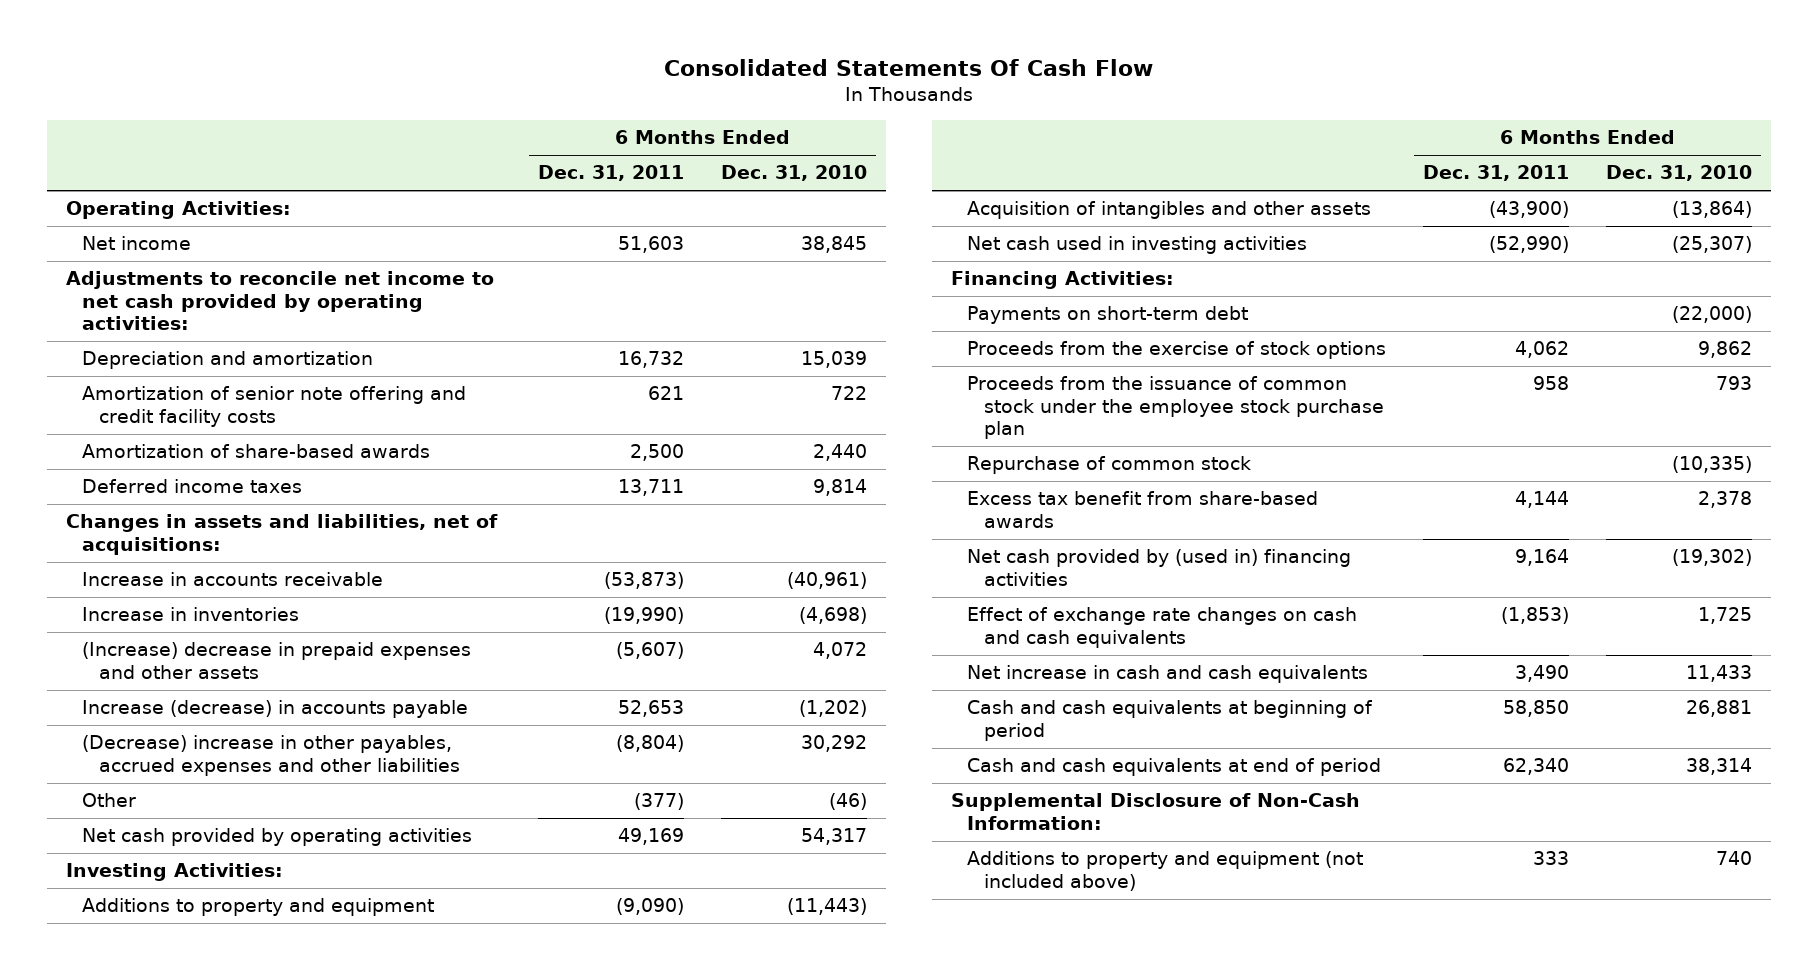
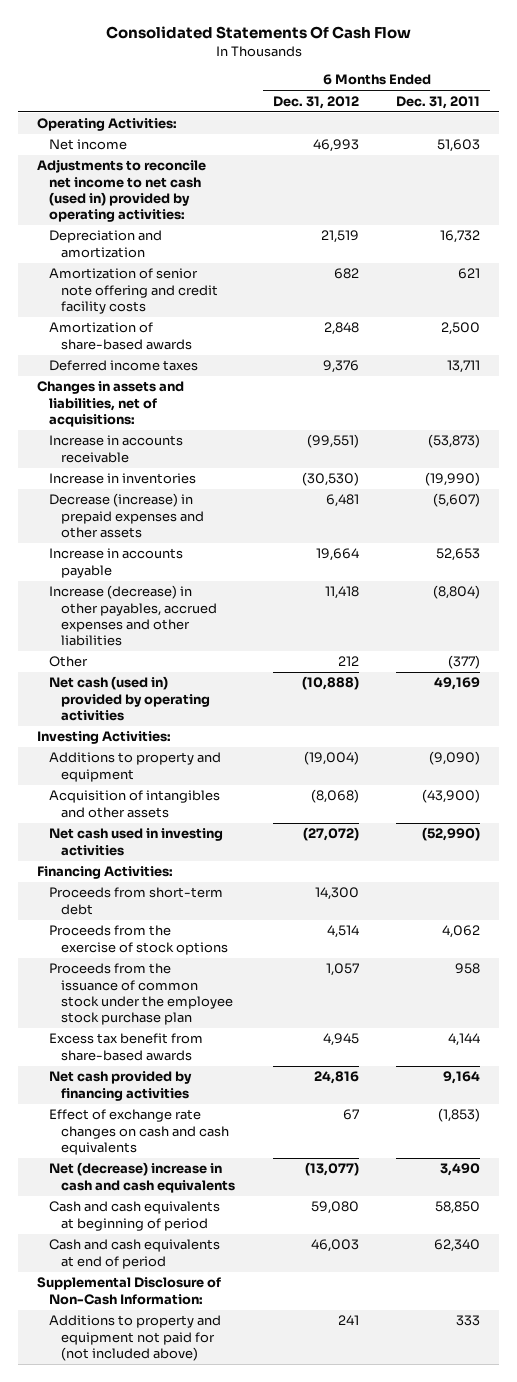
[721,165,868,182] Dec. 31, 2010 -> none
none -> [272,95,359,109] Dec. 31, 2012
[65,271,494,331] Adjustments to reconcile net income to net cash provided by operating activities: -> [36,159,206,223] Adjustments to reconcile net income to net cash (used in) provided by operating activities:
[82,642,472,679] (Increase) decrease in prepaid expenses and other assets -> [48,493,204,538] Decrease (increase) in prepaid expenses and other assets
[82,700,469,719] Increase (decrease) in accounts payable -> [48,548,183,578] Increase in accounts payable
[82,735,460,776] (Decrease) increase in other payables, accrued expenses and other liabilities -> [48,585,217,647] Increase (decrease) in other payables, accrued expenses and other liabilities
[82,828,473,847] Net cash provided by operating activities -> [48,676,210,721] Net cash (used in) provided by operating activities
[967,306,1249,325] Payments on short-term debt -> none
none -> [48,887,223,915] Proceeds from short-term debt
[967,456,1252,475] Repurchase of common stock -> none
[967,549,1352,586] Net cash provided by (used in) financing activities -> [48,1071,192,1101] Net cash provided by financing activities
[967,665,1369,684] Net increase in cash and cash equivalents -> [48,1162,235,1193] Net (decrease) increase in cash and cash equivalents
[967,851,1364,891] Additions to property and equipment (not included above) -> [48,1315,221,1361] Additions to property and equipment not paid for (not included above)

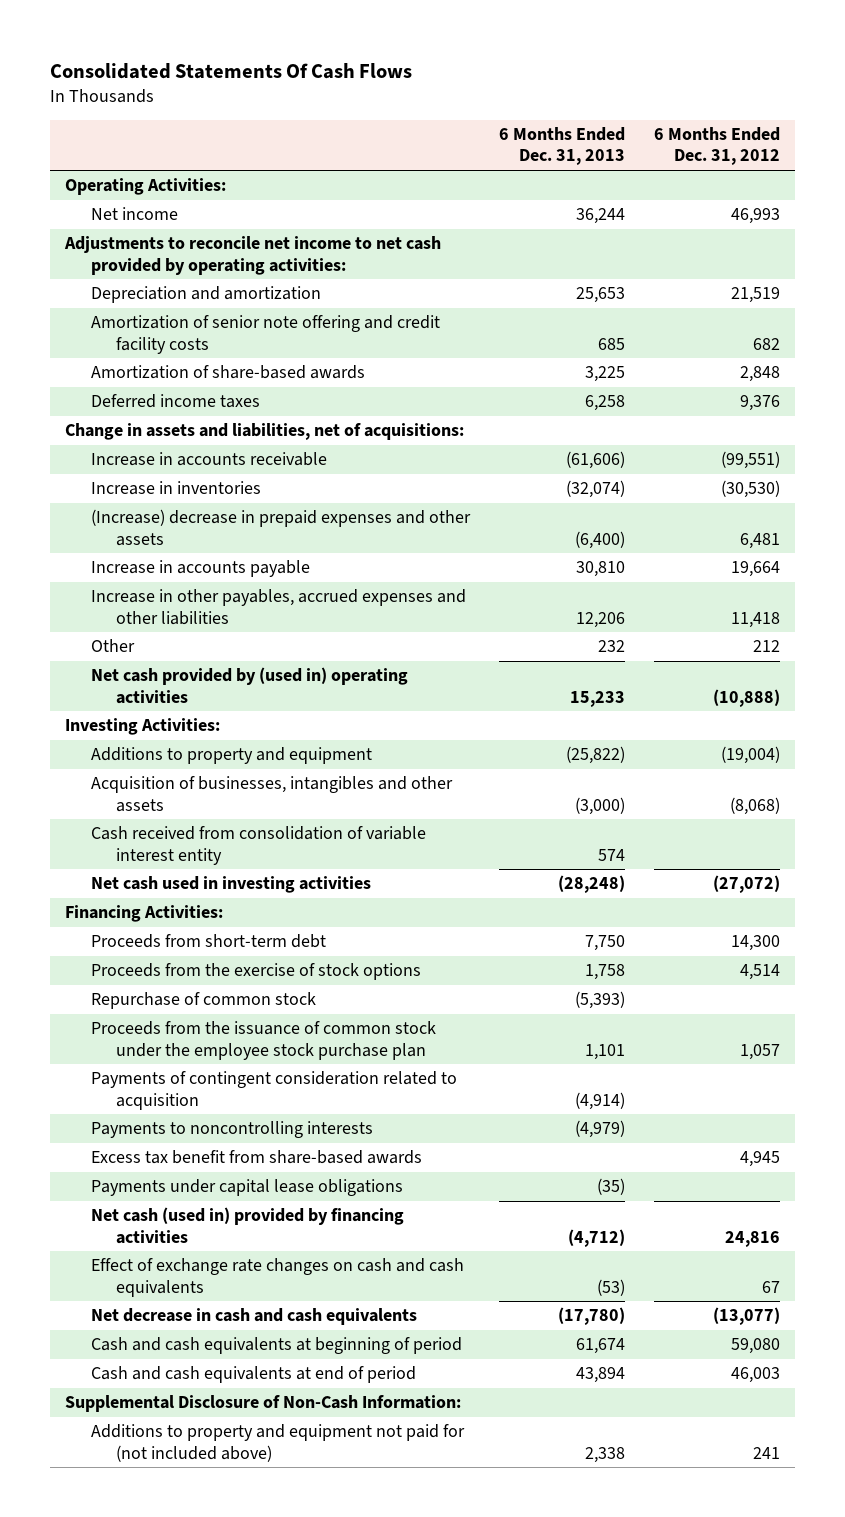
[105,26,411,40] Consolidated Statements Of Cash Flow -> [50,62,413,79] Consolidated Statements Of Cash Flows
[396,95,481,109] Dec. 31, 2011 -> none
none -> [498,127,625,166] 6 Months Ended Dec. 31, 2013
[36,159,206,223] Adjustments to reconcile net income to net cash (used in) provided by operating activities: -> [63,236,441,275] Adjustments to reconcile net income to net cash provided by operating activities:
[36,381,184,427] Changes in assets and liabilities, net of acquisitions: -> [64,423,464,441] Change in assets and liabilities, net of acquisitions:
[48,493,204,538] Decrease (increase) in prepaid expenses and other assets -> [90,509,471,546] (Increase) decrease in prepaid expenses and other assets
[48,585,217,647] Increase (decrease) in other payables, accrued expenses and other liabilities -> [90,589,466,625] Increase in other payables, accrued expenses and other liabilities
[48,676,210,721] Net cash (used in) provided by operating activities -> [90,667,408,704] Net cash provided by (used in) operating activities
[48,790,220,818] Acquisition of intangibles and other assets -> [90,776,453,812] Acquisition of businesses, intangibles and other assets
none -> [90,826,426,865] Cash received from consolidation of variable interest entity
none -> [90,992,316,1010] Repurchase of common stock
none -> [90,1071,457,1110] Payments of contingent consideration related to acquisition
none -> [90,1121,373,1139] Payments to noncontrolling interests
none -> [90,1179,403,1197] Payments under capital lease obligations
[48,1071,192,1101] Net cash provided by financing activities -> [90,1207,404,1244] Net cash (used in) provided by financing activities
[48,1162,235,1193] Net (decrease) increase in cash and cash equivalents -> [90,1308,417,1326] Net decrease in cash and cash equivalents

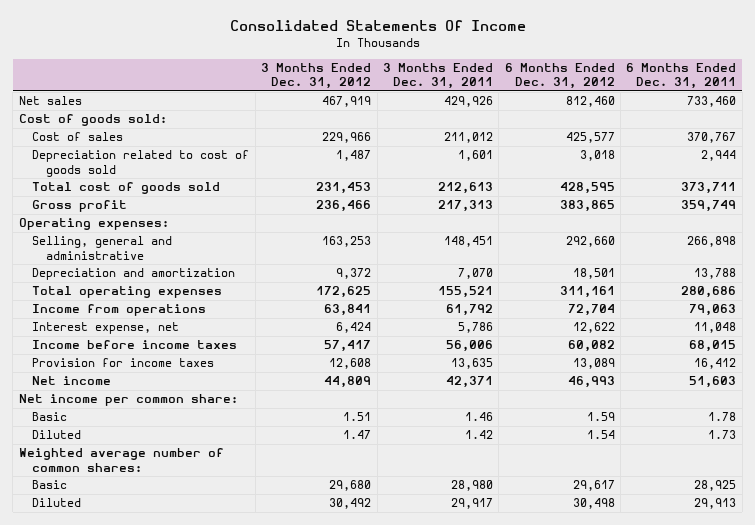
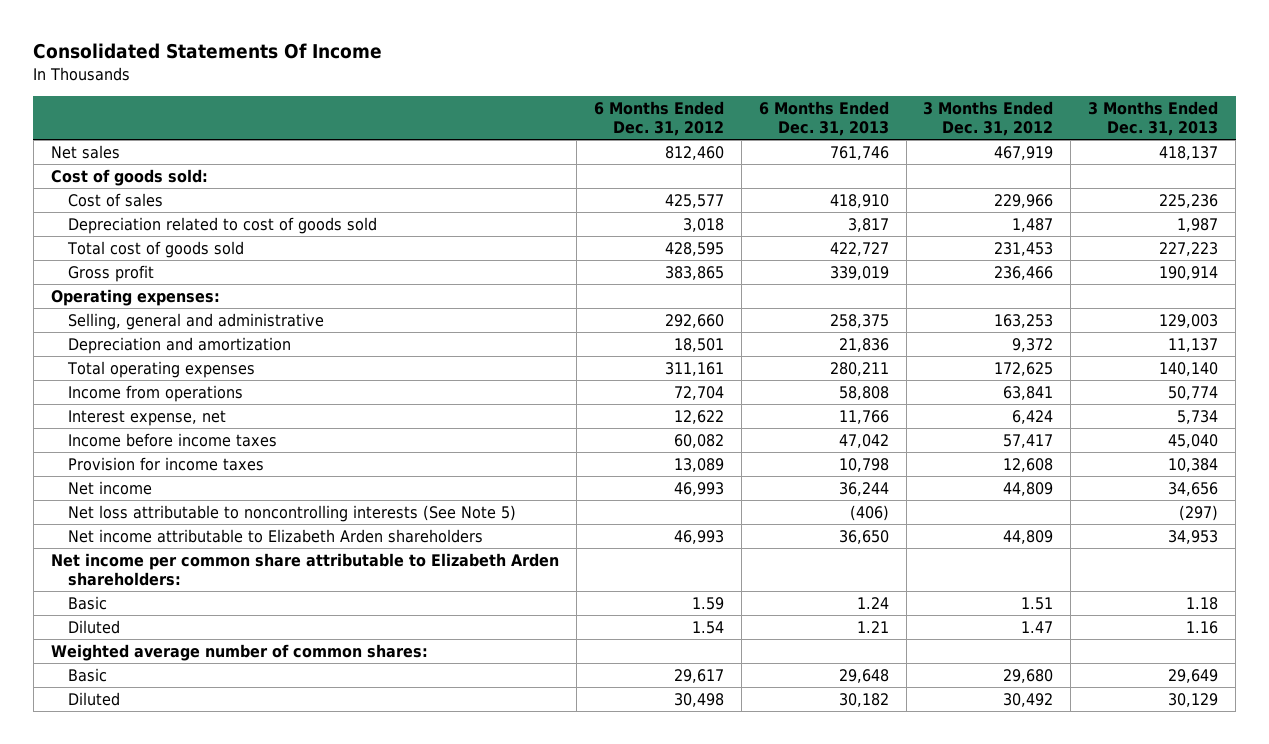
[382,62,493,90] 3 Months Ended Dec. 31, 2011 -> none
[626,62,737,90] 6 Months Ended Dec. 31, 2011 -> none
none -> [758,100,889,136] 6 Months Ended Dec. 31, 2013
none -> [1088,100,1219,136] 3 Months Ended Dec. 31, 2013
none -> [68,505,517,523] Net loss attributable to noncontrolling interests (See Note 5)
none -> [68,529,484,544] Net income attributable to Elizabeth Arden shareholders
[18,394,238,407] Net income per common share: -> [50,553,559,587] Net income per common share attributable to Elizabeth Arden shareholders:

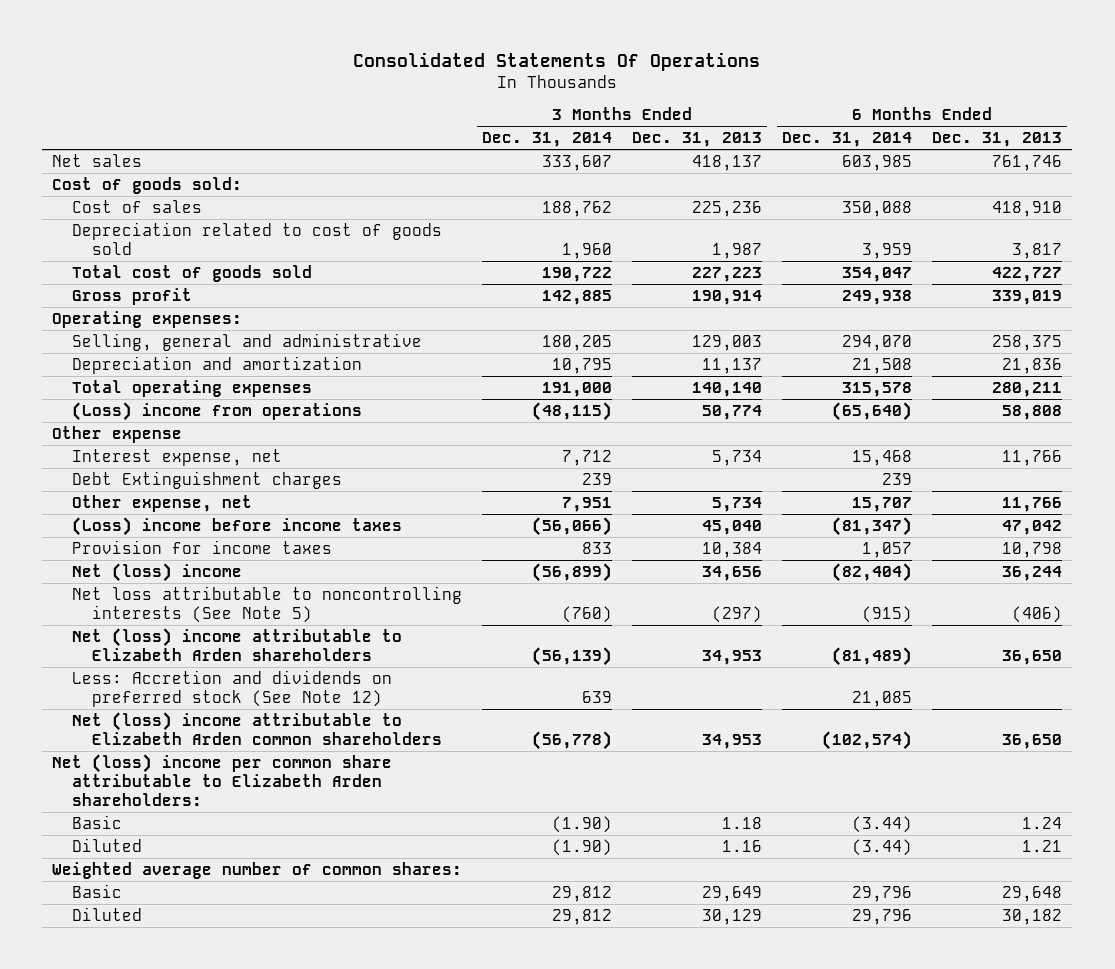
[33,43,383,60] Consolidated Statements Of Income -> [353,51,761,71] Consolidated Statements Of Operations
[593,100,724,136] 6 Months Ended Dec. 31, 2012 -> none
[923,100,1054,136] 3 Months Ended Dec. 31, 2012 -> none
none -> [482,132,613,148] Dec. 31, 2014
none -> [782,132,913,148] Dec. 31, 2014
[68,385,244,403] Income from operations -> [72,401,363,421] (Loss) income from operations
none -> [52,425,183,443] Other expense
none -> [72,470,343,489] Debt Extinguishment charges
none -> [72,494,253,512] Other expense, net
[68,433,278,448] Income before income taxes -> [72,516,403,536] (Loss) income before income taxes
[68,481,153,496] Net income -> [72,562,243,582] Net (loss) income
[68,529,484,544] Net income attributable to Elizabeth Arden shareholders -> [72,627,403,661] Net (loss) income attributable to Elizabeth Arden shareholders
none -> [72,669,393,707] Less: Accretion and dividends on preferred stock (See Note 12)
none -> [72,711,443,745] Net (loss) income attributable to Elizabeth Arden common shareholders
[50,553,559,587] Net income per common share attributable to Elizabeth Arden shareholders: -> [52,753,393,807] Net (loss) income per common share attributable to Elizabeth Arden shareholders:

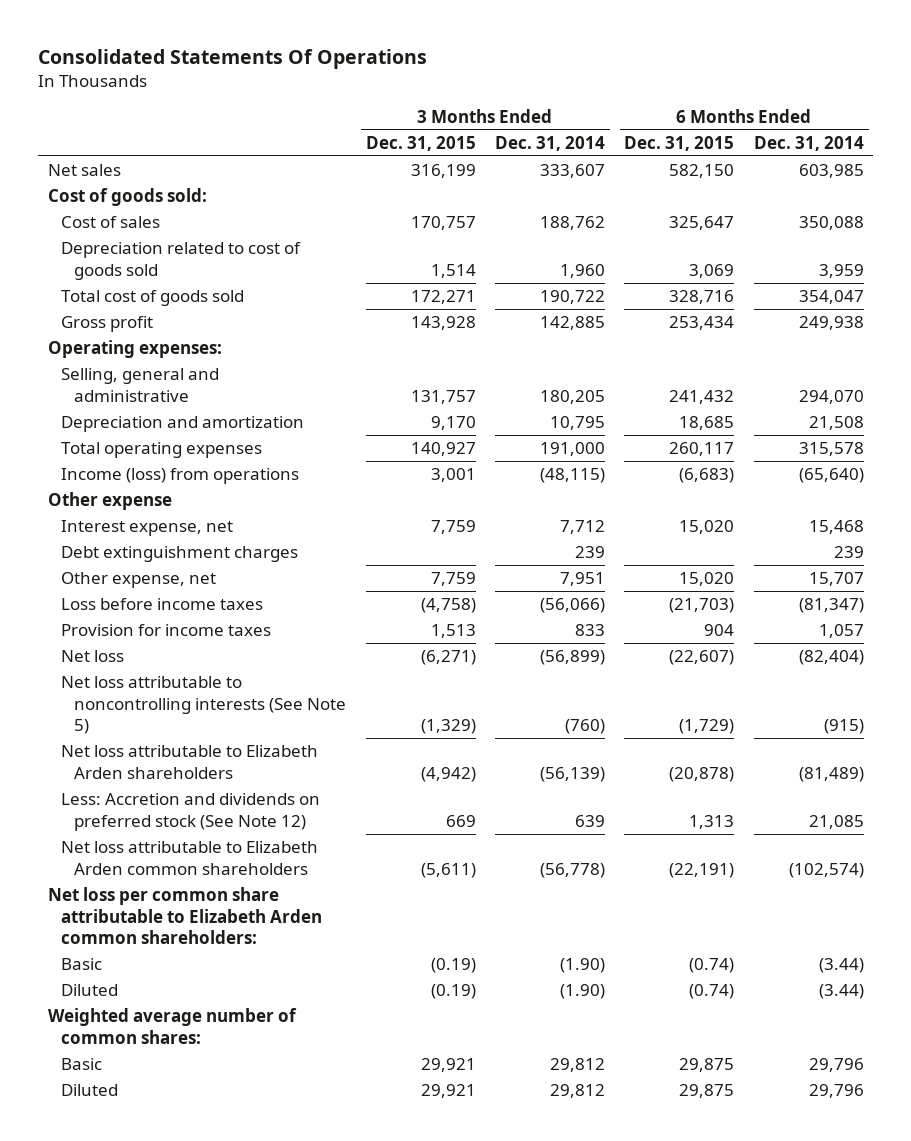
[632,132,763,148] Dec. 31, 2013 -> none
[932,132,1063,148] Dec. 31, 2013 -> none
none -> [365,135,476,151] Dec. 31, 2015
none -> [624,135,735,151] Dec. 31, 2015
[72,401,363,421] (Loss) income from operations -> [61,468,300,485] Income (loss) from operations
[72,470,343,489] Debt Extinguishment charges -> [61,546,299,563] Debt extinguishment charges
[72,516,403,536] (Loss) income before income taxes -> [61,598,264,611] Loss before income taxes
[72,562,243,582] Net (loss) income -> [61,650,125,663] Net loss
[72,627,403,661] Net (loss) income attributable to Elizabeth Arden shareholders -> [61,745,319,779] Net loss attributable to Elizabeth Arden shareholders
[72,711,443,745] Net (loss) income attributable to Elizabeth Arden common shareholders -> [61,841,319,875] Net loss attributable to Elizabeth Arden common shareholders
[52,753,393,807] Net (loss) income per common share attributable to Elizabeth Arden shareholders: -> [47,887,323,945] Net loss per common share attributable to Elizabeth Arden common shareholders:

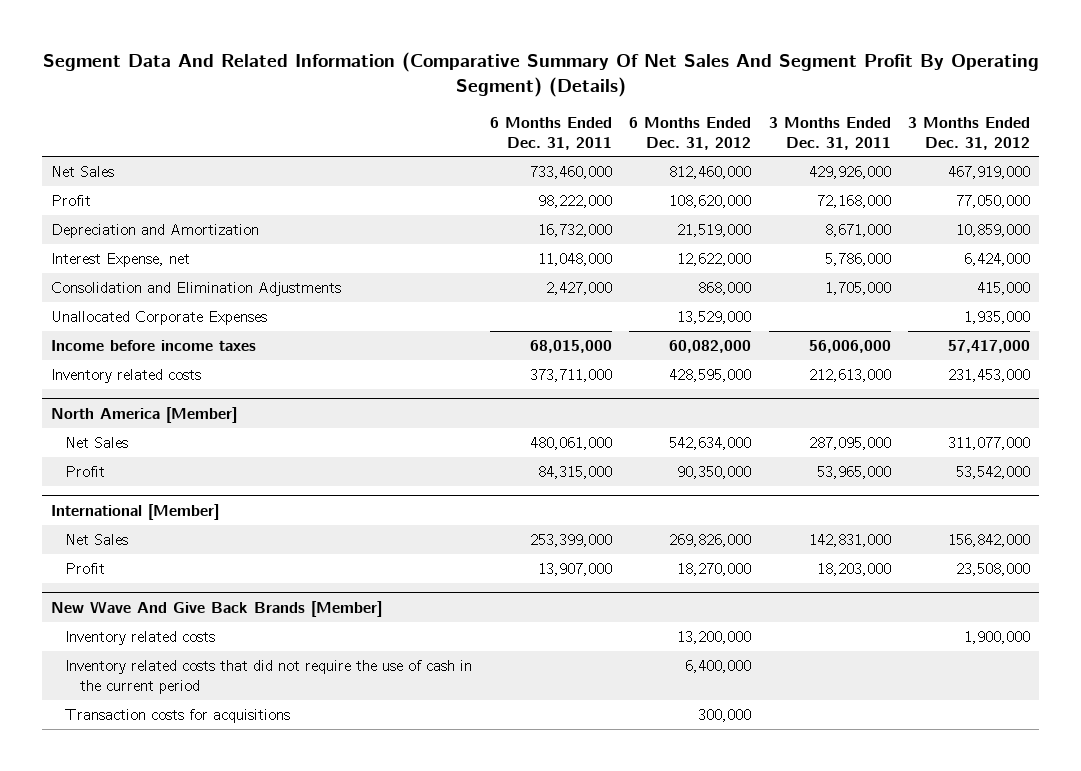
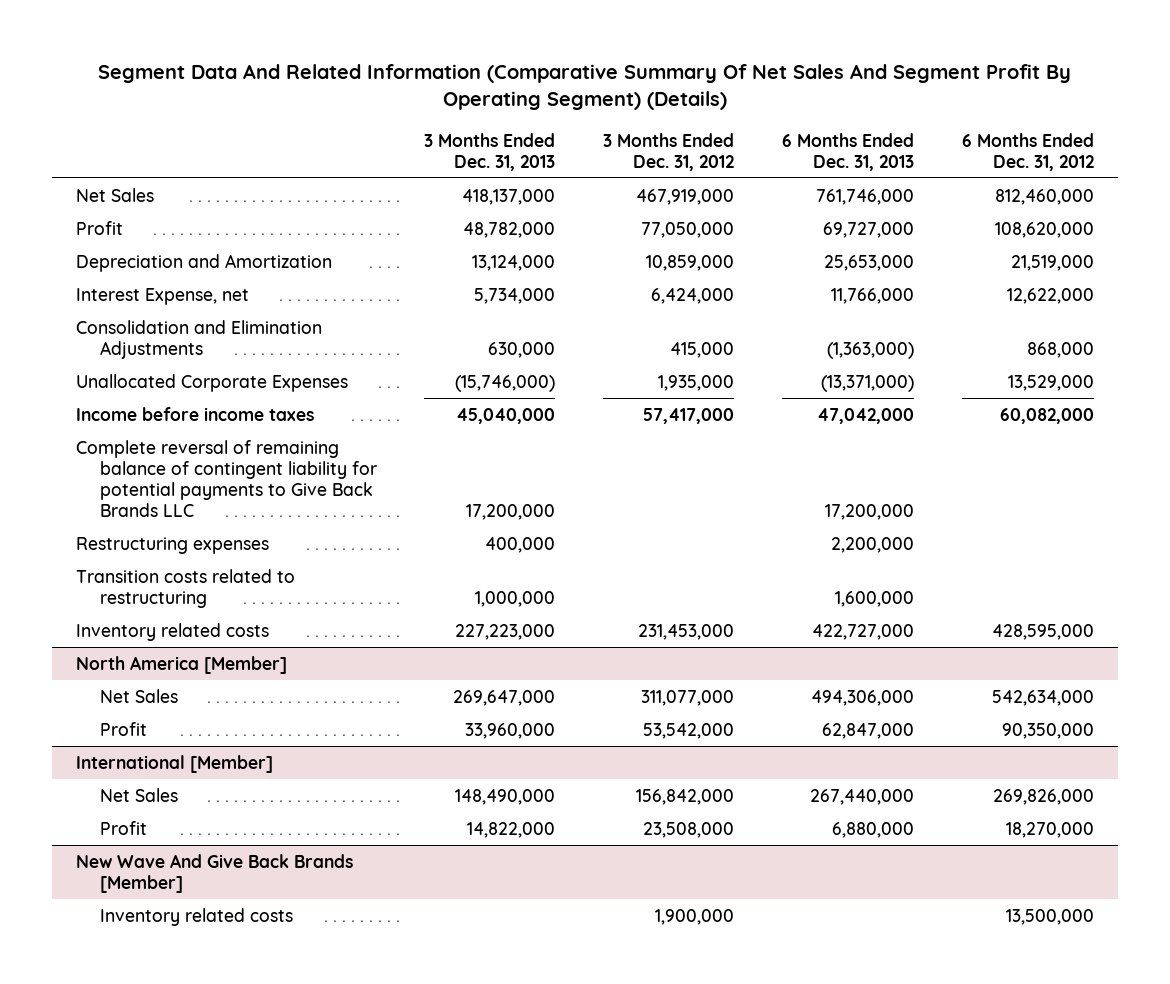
[489,116,612,150] 6 Months Ended Dec. 31, 2011 -> none
[768,116,891,150] 3 Months Ended Dec. 31, 2011 -> none
none -> [424,132,556,171] 3 Months Ended Dec. 31, 2013
none -> [782,132,915,171] 6 Months Ended Dec. 31, 2013
none -> [76,439,377,517] Complete reversal of remaining balance of contingent liability for potential payments to Give Back Brands LLC
none -> [76,536,270,554] Restructuring expenses
none -> [76,568,296,608] Transition costs related to restructuring
[65,659,473,694] Inventory related costs that did not require the use of cash in the current period -> none
[65,708,291,723] Transaction costs for acquisitions -> none
[677,630,752,644] 13,200,000 -> [1006,908,1095,925] 13,500,000

